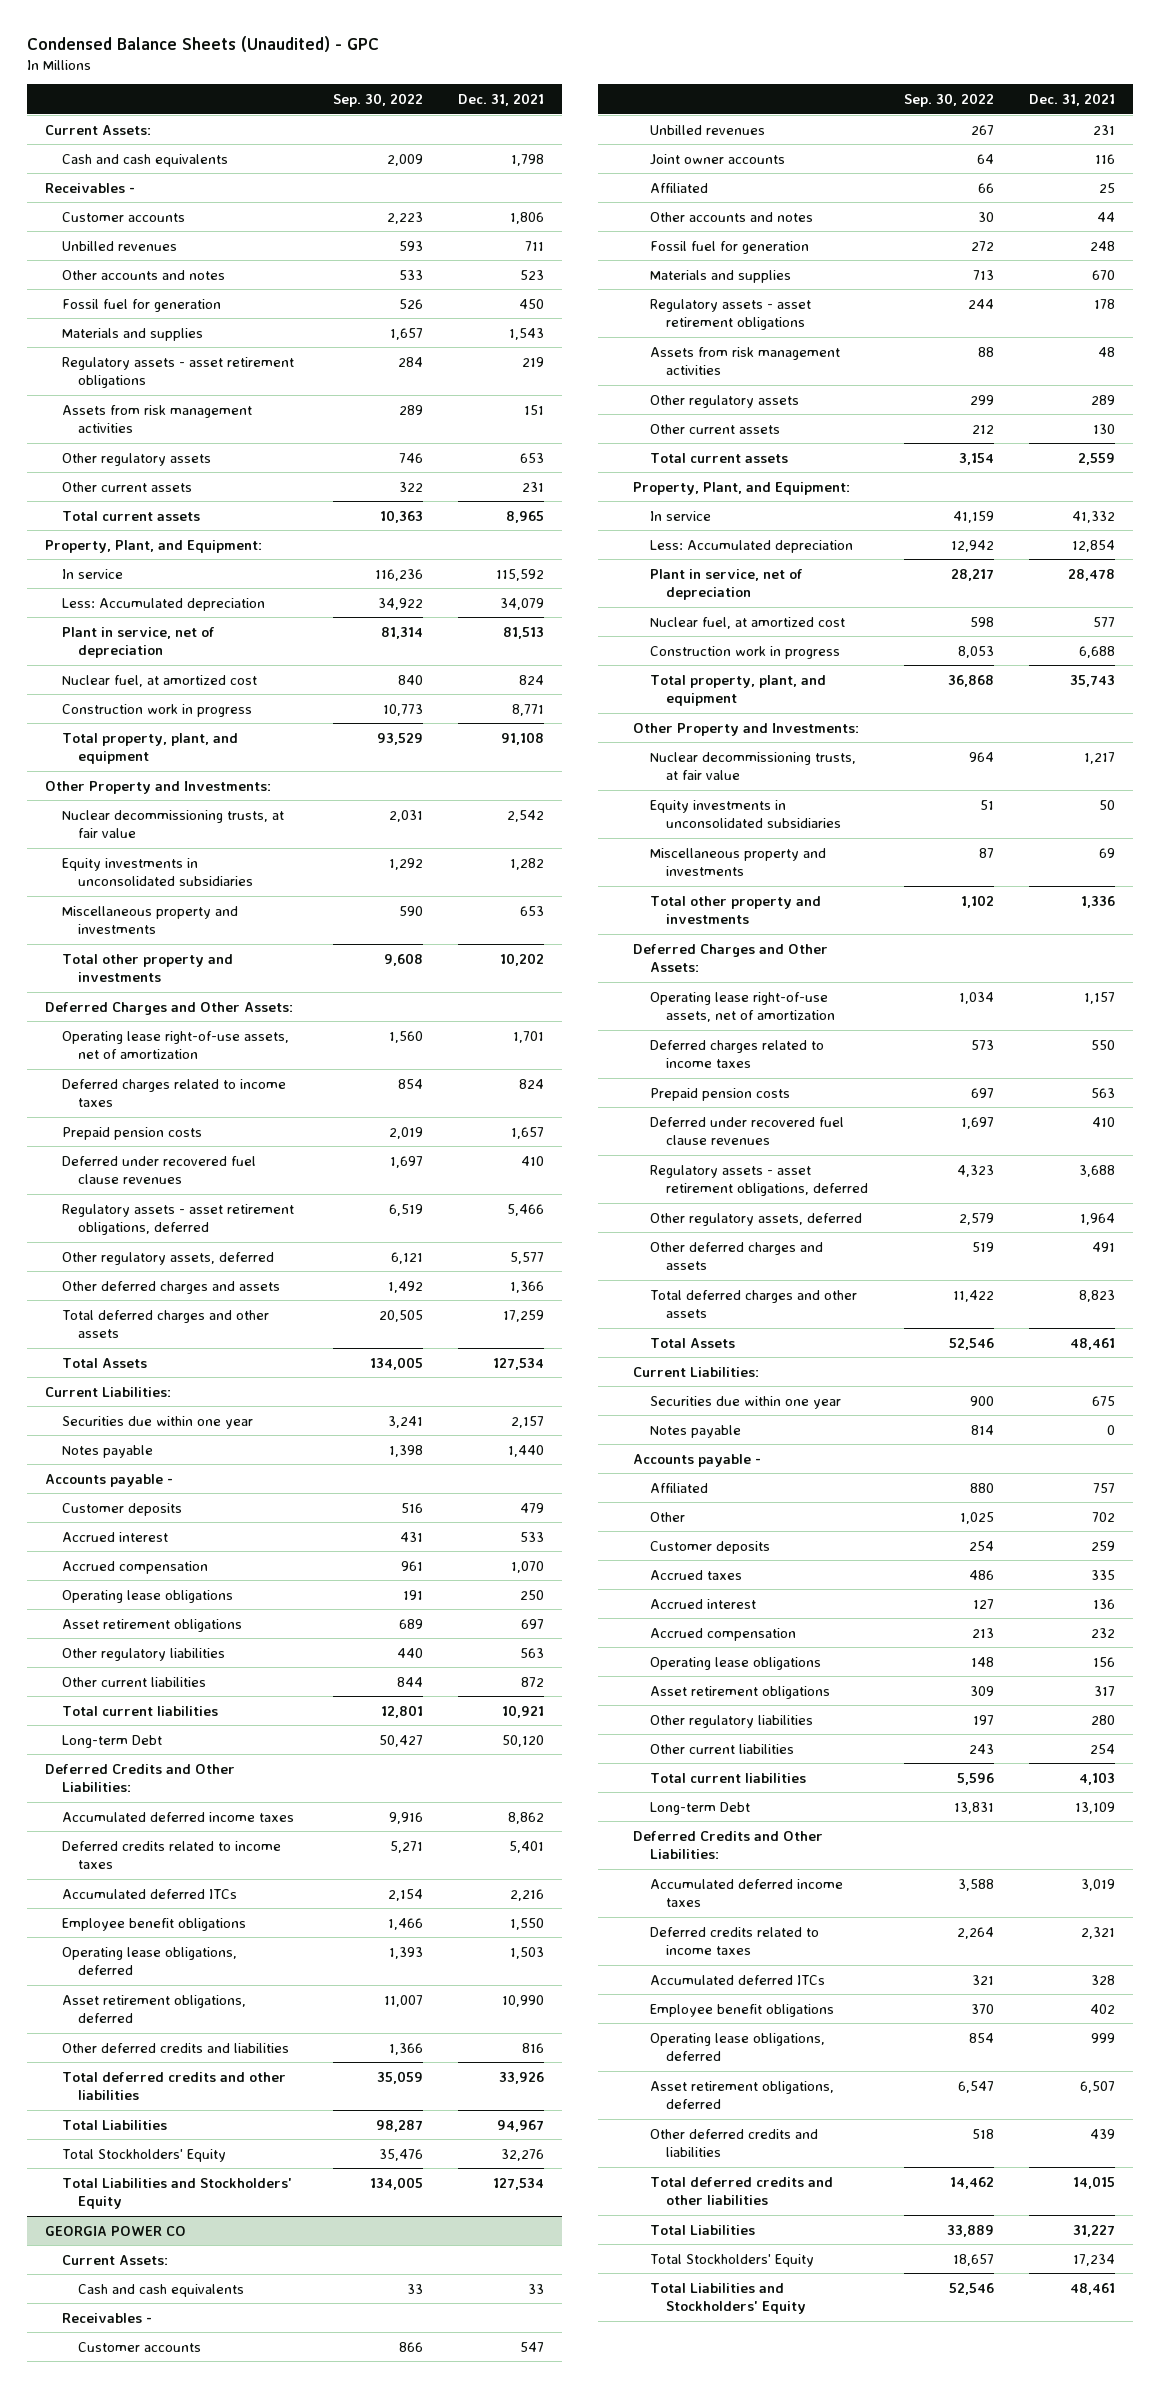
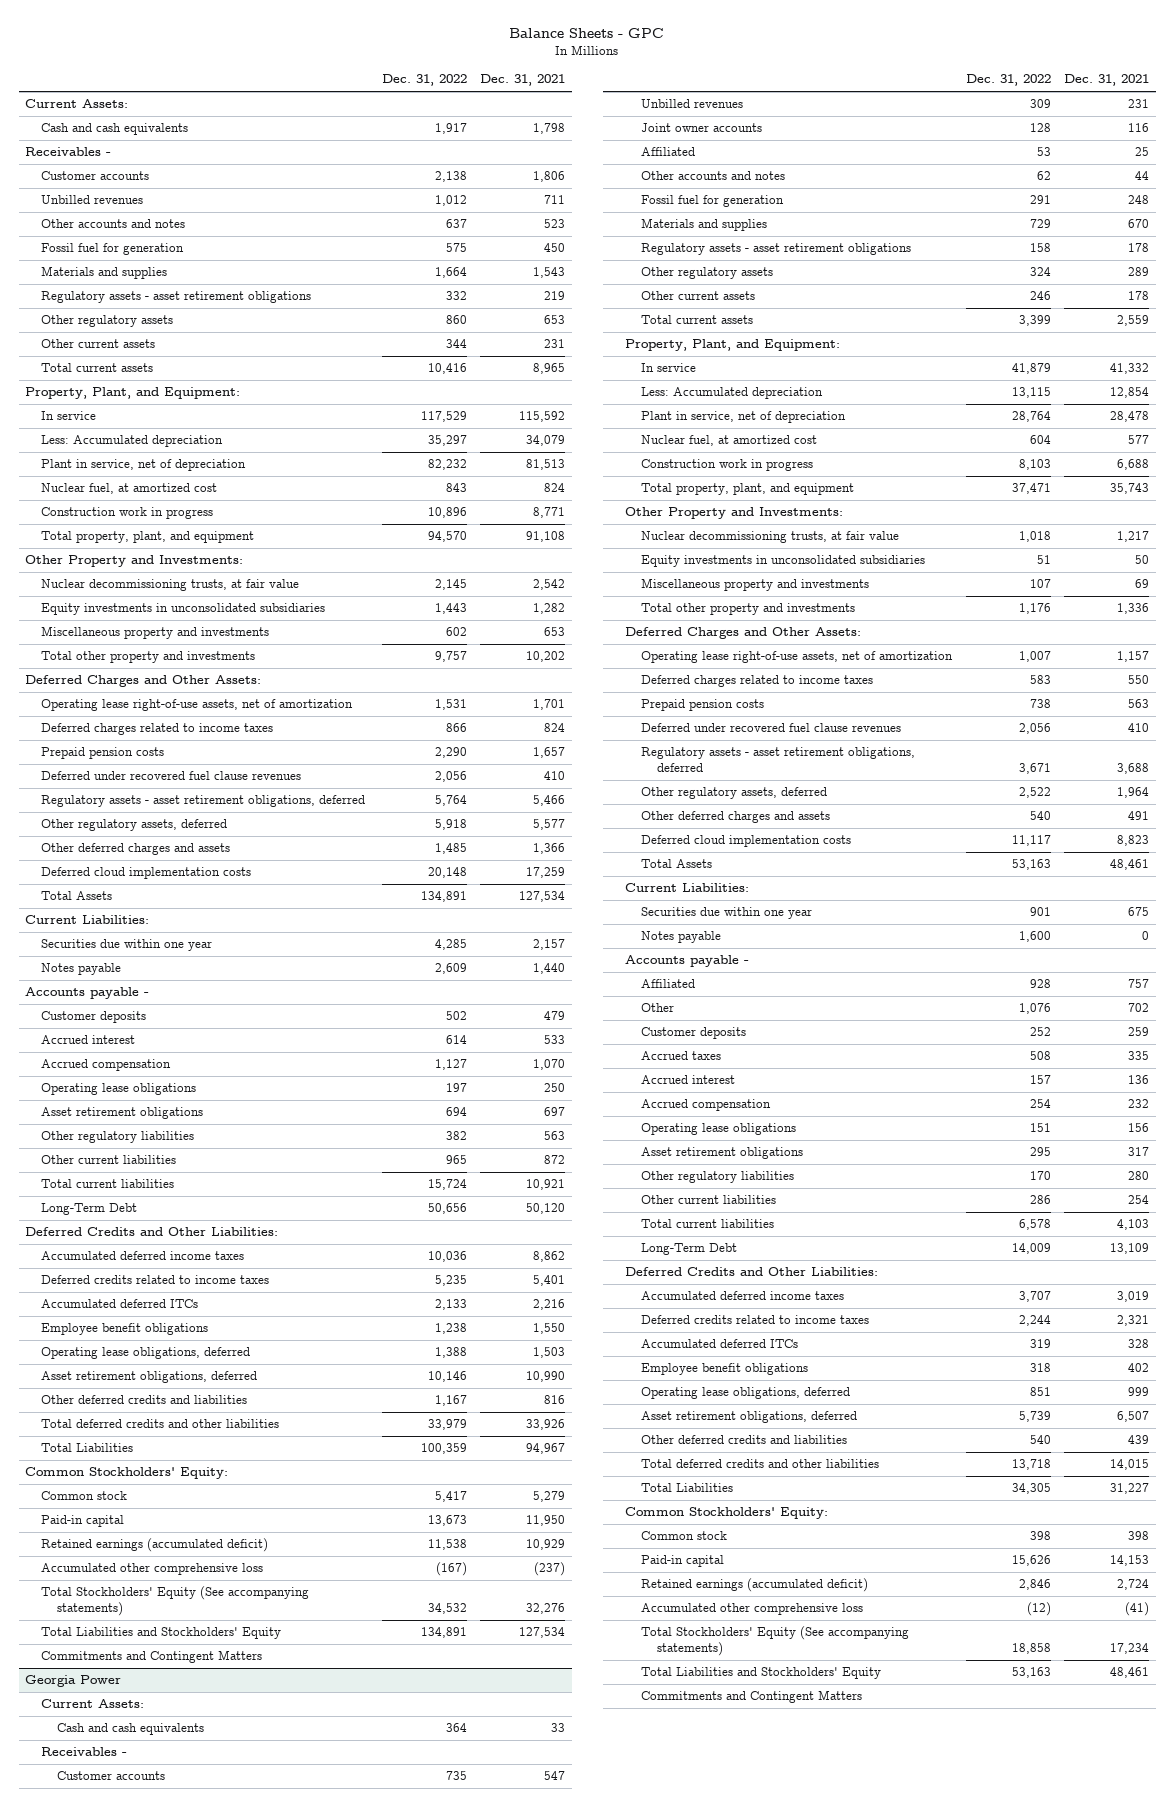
[27,35,380,52] Condensed Balance Sheets (Unaudited) - GPC -> [509,27,665,38] Balance Sheets - GPC
[332,92,423,107] Sep. 30, 2022 -> none
none -> [381,74,467,87] Dec. 31, 2022
[61,404,252,434] Assets from risk management activities -> none
[61,1309,269,1339] Total deferred charges and other assets -> [41,867,252,880] Deferred cloud implementation costs
[61,1734,162,1748] Long-term Debt -> [41,1203,138,1216] Long-Term Debt
none -> [25,1467,229,1480] Common Stockholders' Equity:
none -> [41,1491,128,1501] Common stock
none -> [41,1515,125,1528] Paid-in capital
none -> [41,1538,269,1553] Retained earnings (accumulated deficit)
none -> [41,1563,264,1576] Accumulated other comprehensive loss
[61,2148,226,2162] Total Stockholders' Equity -> [41,1586,310,1616] Total Stockholders' Equity (See accompanying statements)
none -> [41,1650,263,1664] Commitments and Contingent Matters
[44,2225,186,2236] GEORGIA POWER CO -> [25,1675,122,1688] Georgia Power
[649,346,840,376] Assets from risk management activities -> none
[1093,423,1116,434] 130 -> [1127,291,1149,301] 178
[649,1289,857,1319] Total deferred charges and other assets -> [641,835,852,848] Deferred cloud implementation costs
[649,1801,750,1815] Long-term Debt -> [641,1243,738,1256] Long-Term Debt
none -> [625,1507,829,1520] Common Stockholders' Equity:
none -> [641,1531,728,1541] Common stock
none -> [641,1555,725,1568] Paid-in capital
none -> [641,1578,869,1593] Retained earnings (accumulated deficit)
none -> [641,1603,864,1616] Accumulated other comprehensive loss
[649,2253,814,2267] Total Stockholders' Equity -> [641,1626,910,1656] Total Stockholders' Equity (See accompanying statements)
none -> [641,1690,863,1704] Commitments and Contingent Matters

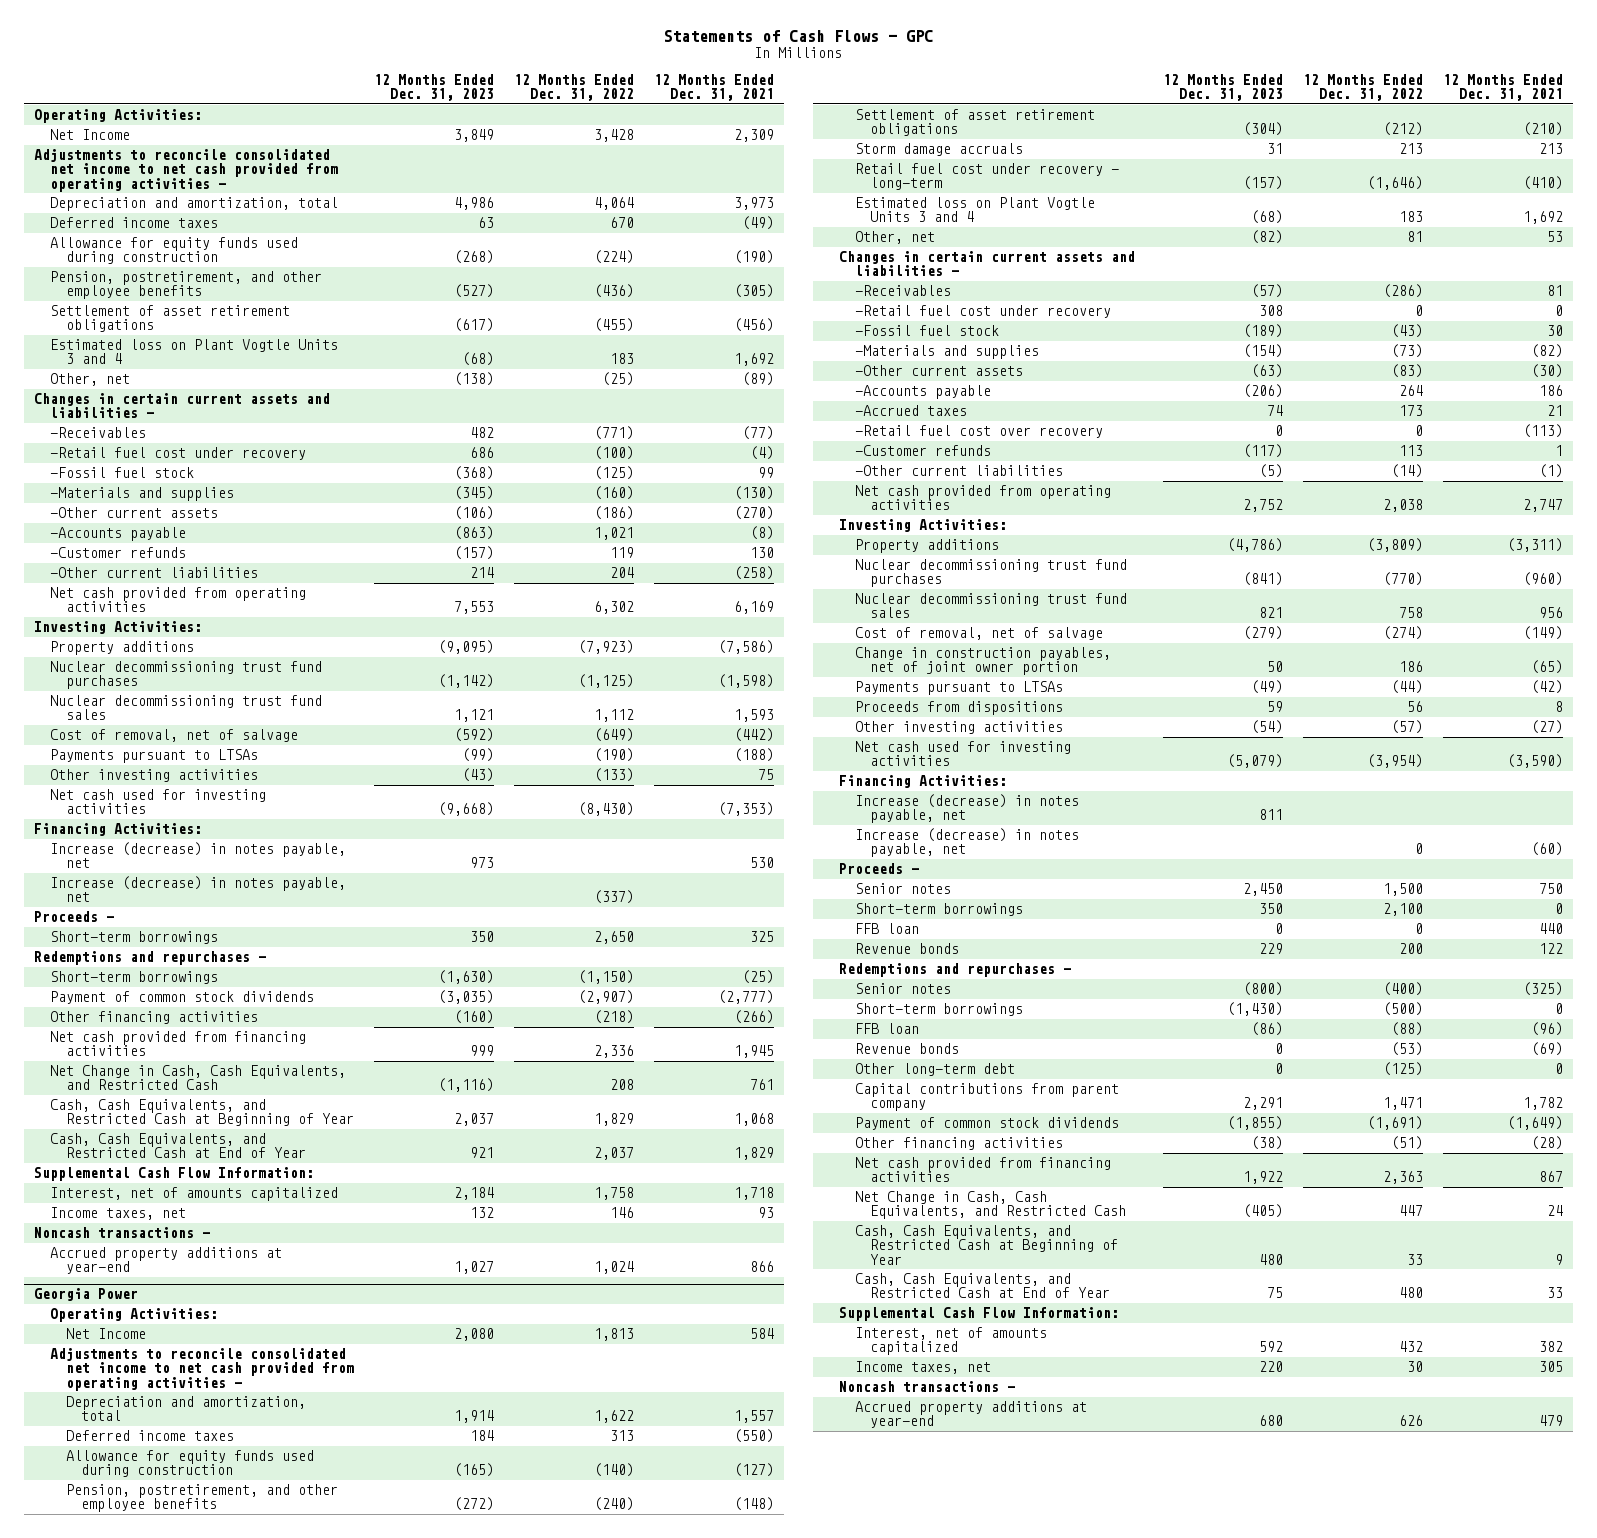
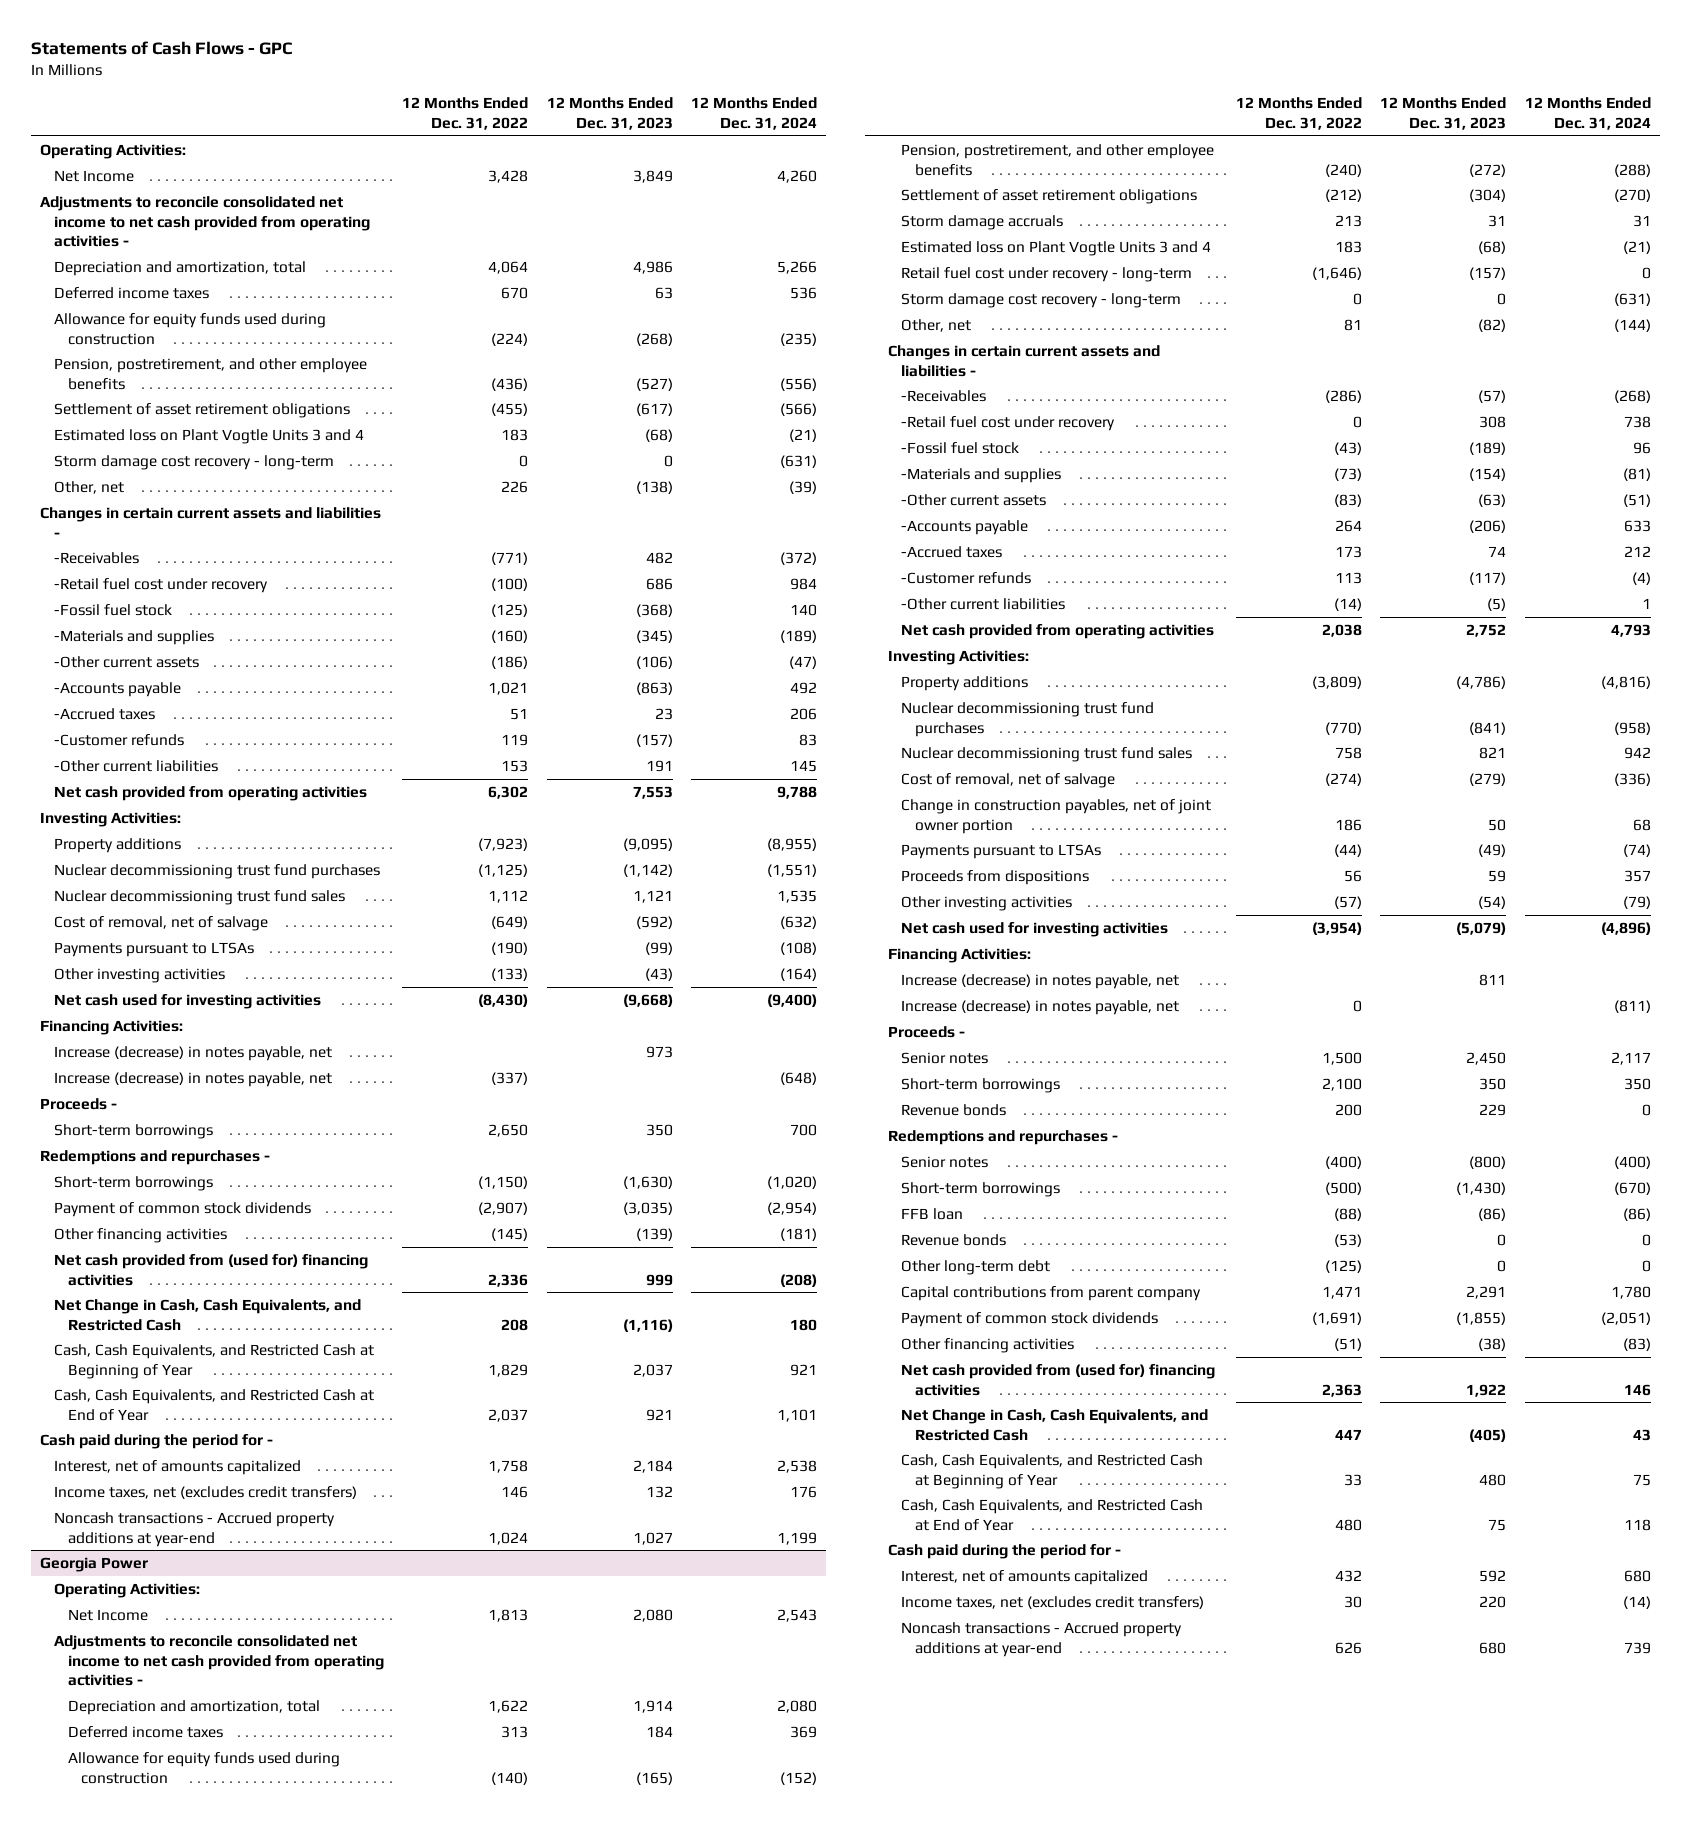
[653,73,774,101] 12 Months Ended Dec. 31, 2021 -> none
none -> [691,96,818,130] 12 Months Ended Dec. 31, 2024
none -> [53,454,334,470] Storm damage cost recovery - long-term
[601,372,634,387] (25) -> [501,480,529,493] 226
none -> [53,707,155,720] -Accrued taxes
[469,567,494,579] 214 -> [645,759,673,772] 191
[609,567,634,579] 204 -> [501,759,529,772] 153
[453,1010,494,1025] (160) -> [635,1227,673,1241] (139)
[593,1010,634,1025] (218) -> [491,1227,529,1241] (145)
[49,1031,306,1057] Net cash provided from financing activities -> [53,1253,368,1286] Net cash provided from (used for) financing activities
[33,1167,314,1182] Supplemental Cash Flow Information: -> none
none -> [39,1433,273,1449] Cash paid during the period for -
[33,1227,210,1239] Noncash transactions - -> none
[49,1207,186,1221] Income taxes, net -> [53,1485,357,1499] Income taxes, net (excludes credit transfers)
[49,1247,282,1275] Accrued property additions at year-end -> [53,1511,335,1547] Noncash transactions - Accrued property additions at year-end
[854,163,1119,191] Retail fuel cost under recovery - long-term -> [901,266,1193,282] Retail fuel cost under recovery - long-term
none -> [901,292,1182,308] Storm damage cost recovery - long-term
[854,425,1103,439] -Retail fuel cost over recovery -> none
[854,923,919,935] FFB loan -> none
[854,1157,1111,1183] Net cash provided from financing activities -> [901,1363,1216,1396] Net cash provided from (used for) financing activities
[838,1307,1119,1322] Supplemental Cash Flow Information: -> none
none -> [887,1543,1121,1559] Cash paid during the period for -
[838,1381,1015,1393] Noncash transactions - -> none
[854,1361,991,1375] Income taxes, net -> [901,1595,1205,1609] Income taxes, net (excludes credit transfers)
[854,1401,1087,1429] Accrued property additions at year-end -> [901,1621,1183,1657] Noncash transactions - Accrued property additions at year-end

